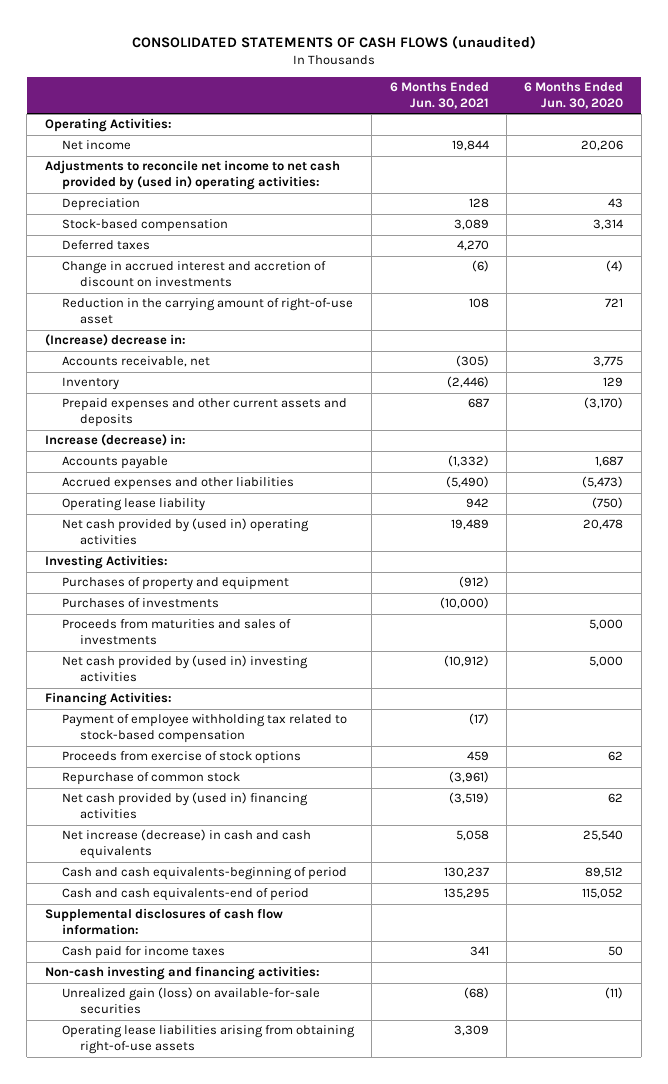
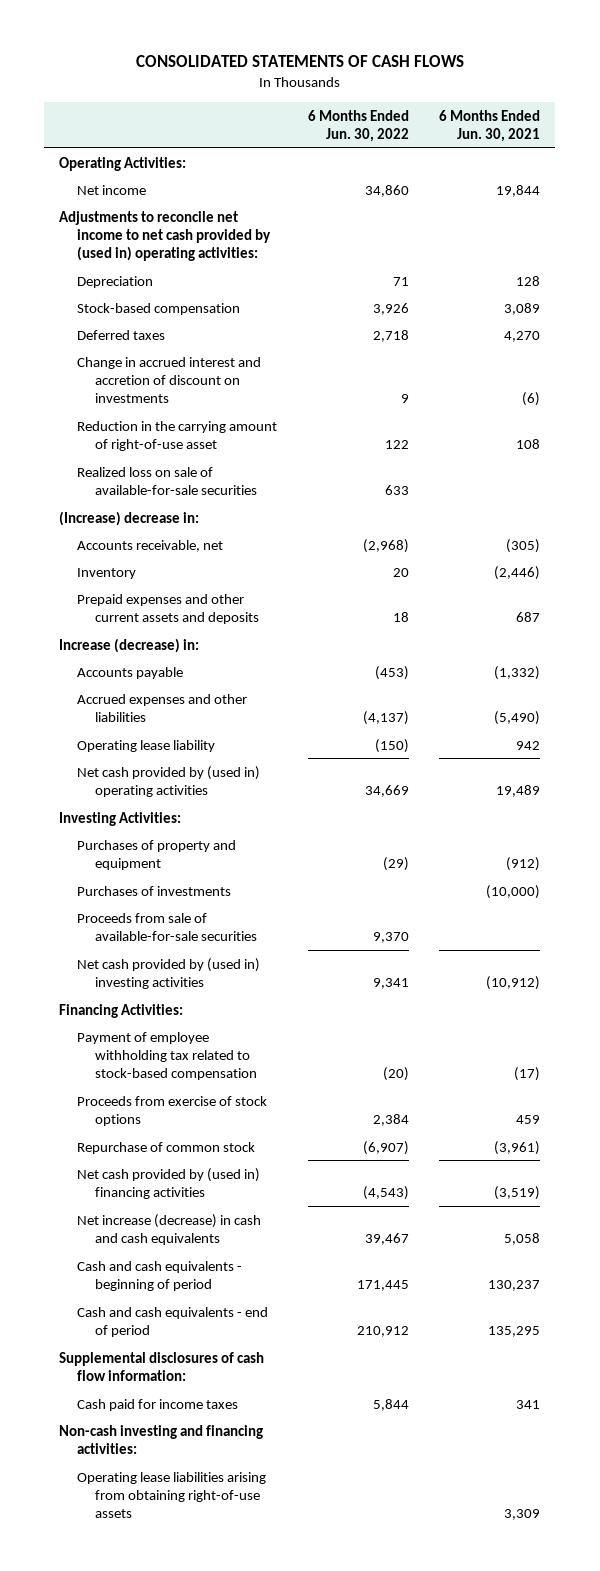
[131,35,536,49] CONSOLIDATED STATEMENTS OF CASH FLOWS (unaudited) -> [135,55,464,68] CONSOLIDATED STATEMENTS OF CASH FLOWS
[524,82,624,110] 6 Months Ended Jun. 30, 2020 -> none
none -> [307,109,409,142] 6 Months Ended Jun. 30, 2022
none -> [77,466,258,495] Realized loss on sale of available-for-sale securities
[62,619,292,646] Proceeds from maturities and sales of investments -> none
none -> [77,912,258,941] Proceeds from sale of available-for-sale securities
[62,867,348,881] Cash and cash equivalents-beginning of period -> [77,1260,243,1291] Cash and cash equivalents - beginning of period
[62,888,310,902] Cash and cash equivalents-end of period -> [77,1306,269,1337] Cash and cash equivalents - end of period
[62,987,321,1015] Unrealized gain (loss) on available-for-sale securities -> none

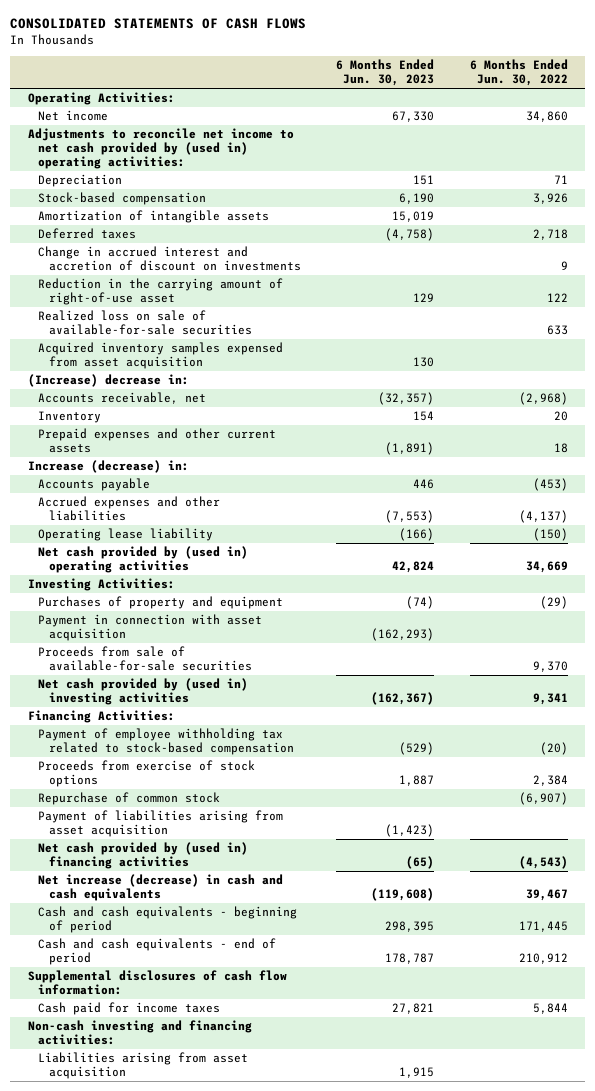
[439,109,541,142] 6 Months Ended Jun. 30, 2021 -> none
none -> [336,59,435,87] 6 Months Ended Jun. 30, 2023
none -> [38,210,270,224] Amortization of intangible assets
none -> [38,342,284,370] Acquired inventory samples expensed from asset acquisition
[77,593,260,624] Prepaid expenses and other current assets and deposits -> [38,428,277,454] Prepaid expenses and other current assets
[77,885,232,896] Purchases of investments -> none
none -> [38,614,263,642] Payment in connection with asset acquisition
none -> [38,810,284,838] Payment of liabilities arising from asset acquisition
[77,1471,267,1518] Operating lease liabilities arising from obtaining right-of-use assets -> none
none -> [38,1052,249,1080] Liabilities arising from asset acquisition

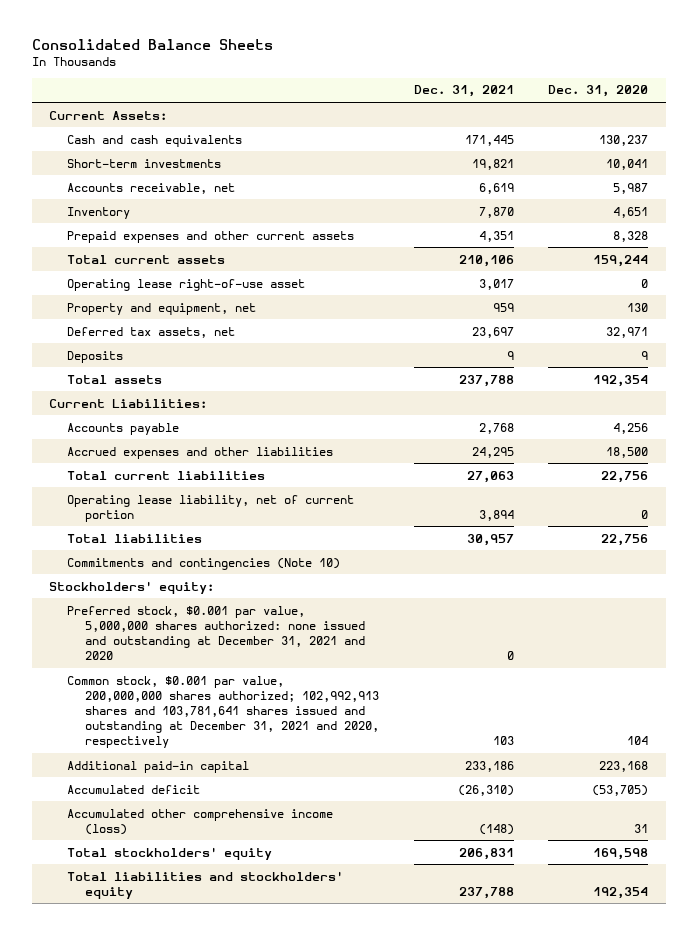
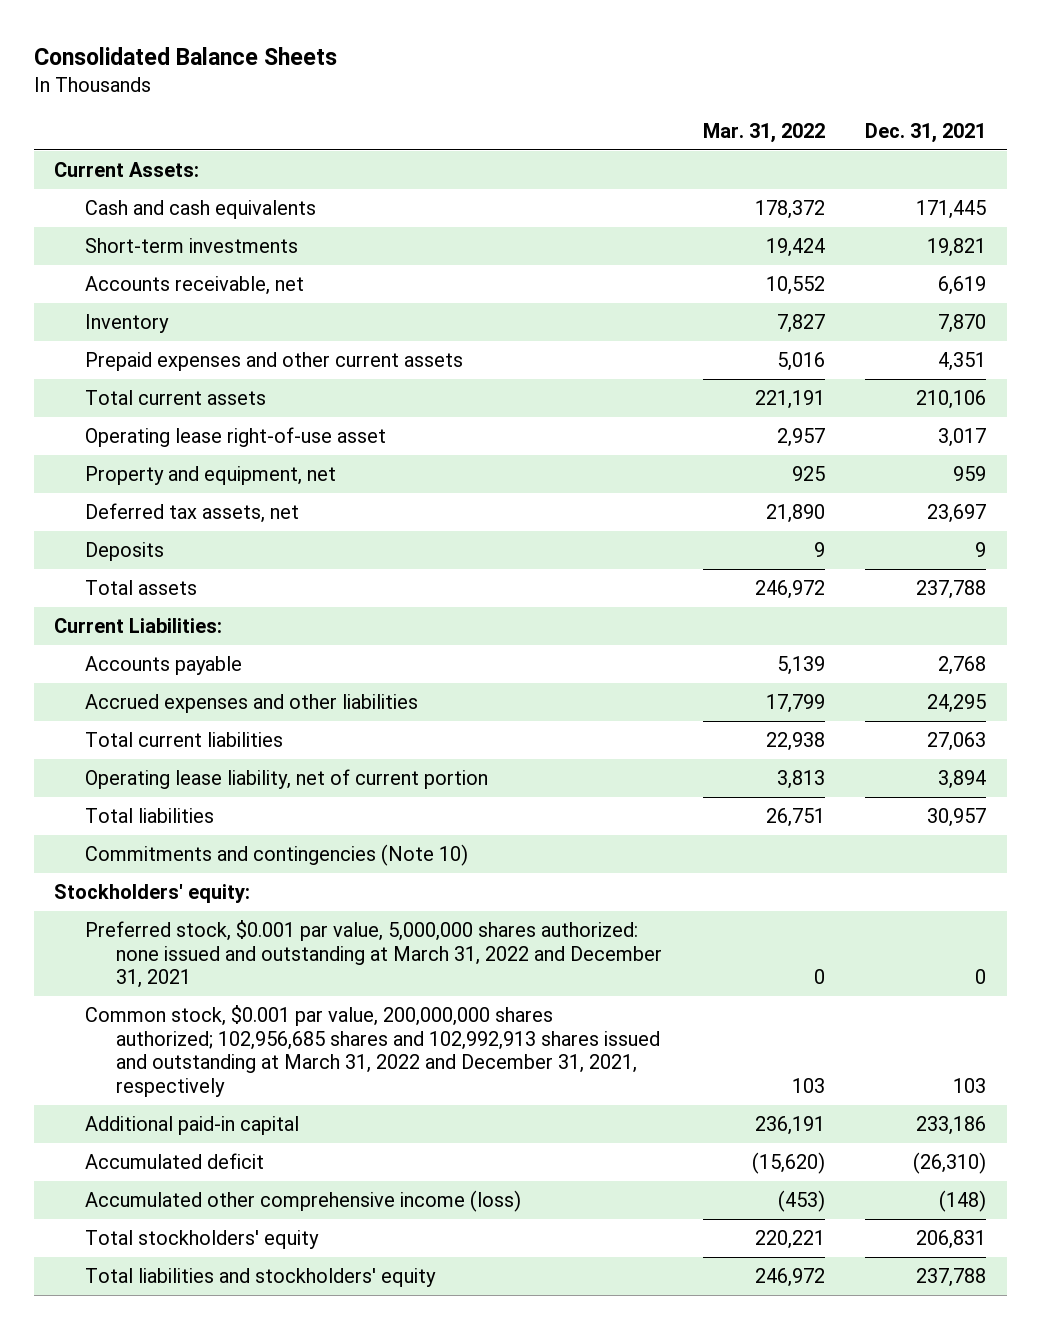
[548,85,649,98] Dec. 31, 2020 -> none
none -> [702,122,825,143] Mar. 31, 2022
[67,605,366,661] Preferred stock, $0.001 par value, 5,000,000 shares authorized: none issued and outstanding at December 31, 2021 and 2020 -> [85,920,663,989] Preferred stock, $0.001 par value, 5,000,000 shares authorized: none issued and outstanding at March 31, 2022 and December 31, 2021
[67,675,380,749] Common stock, $0.001 par value, 200,000,000 shares authorized; 102,992,913 shares and 103,781,641 shares issued and outstanding at December 31, 2021 and 2020, respectively -> [85,1005,661,1097] Common stock, $0.001 par value, 200,000,000 shares authorized; 102,956,685 shares and 102,992,913 shares issued and outstanding at March 31, 2022 and December 31, 2021, respectively

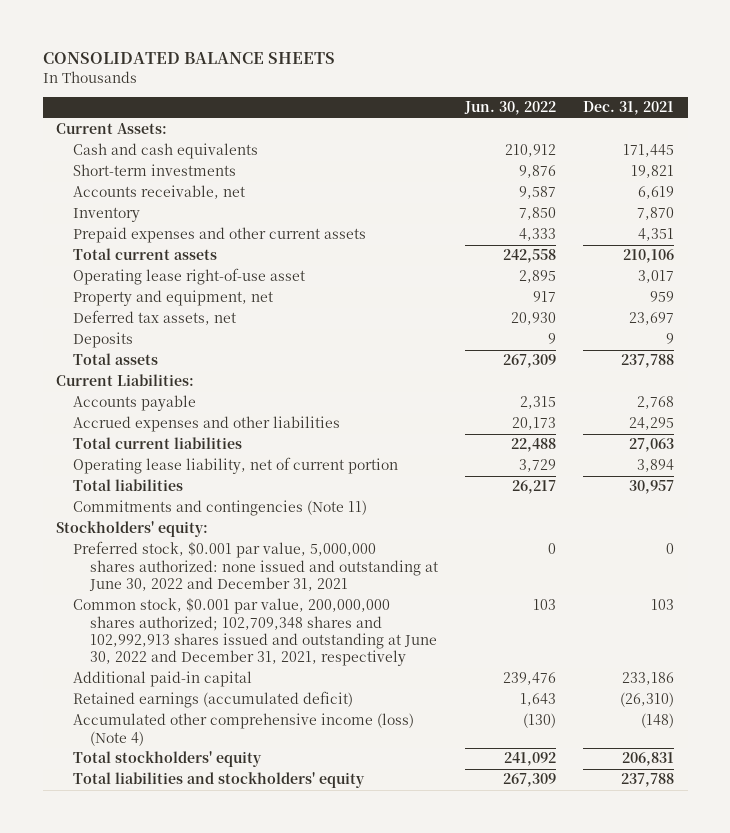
[33,46,337,65] Consolidated Balance Sheets -> [42,52,335,65] CONSOLIDATED BALANCE SHEETS
[702,122,825,143] Mar. 31, 2022 -> none
none -> [464,101,557,116] Jun. 30, 2022
[85,844,469,867] Commitments and contingencies (Note 10) -> [73,500,368,517] Commitments and contingencies (Note 11)
[85,920,663,989] Preferred stock, $0.001 par value, 5,000,000 shares authorized: none issued and outstanding at March 31, 2022 and December 31, 2021 -> [73,541,438,592] Preferred stock, $0.001 par value, 5,000,000 shares authorized: none issued and outstanding at June 30, 2022 and December 31, 2021
[85,1005,661,1097] Common stock, $0.001 par value, 200,000,000 shares authorized; 102,956,685 shares and 102,992,913 shares issued and outstanding at March 31, 2022 and December 31, 2021, respectively -> [73,598,437,667] Common stock, $0.001 par value, 200,000,000 shares authorized; 102,709,348 shares and 102,992,913 shares issued and outstanding at June 30, 2022 and December 31, 2021, respectively
[85,1153,265,1170] Accumulated deficit -> [73,691,354,709] Retained earnings (accumulated deficit)
[85,1190,522,1213] Accumulated other comprehensive income (loss) -> [73,713,415,746] Accumulated other comprehensive income (loss) (Note 4)

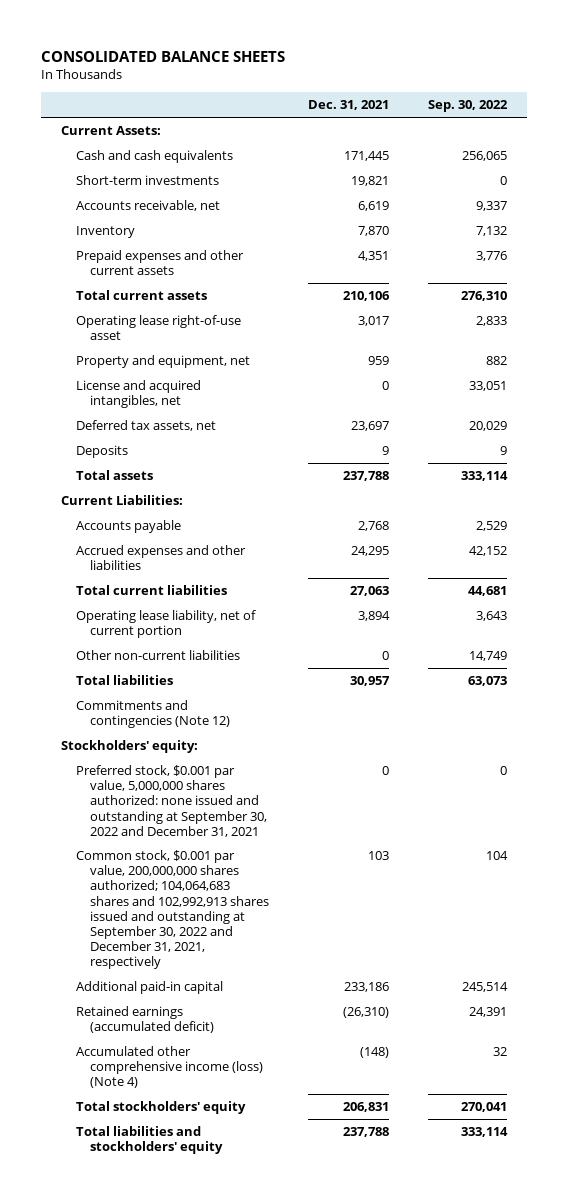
[464,101,557,116] Jun. 30, 2022 -> none
none -> [428,100,509,113] Sep. 30, 2022
none -> [75,380,201,409] License and acquired intangibles, net
none -> [75,650,240,661] Other non-current liabilities
[73,500,368,517] Commitments and contingencies (Note 11) -> [75,700,231,729] Commitments and contingencies (Note 12)
[73,541,438,592] Preferred stock, $0.001 par value, 5,000,000 shares authorized: none issued and outstanding at June 30, 2022 and December 31, 2021 -> [75,765,268,837] Preferred stock, $0.001 par value, 5,000,000 shares authorized: none issued and outstanding at September 30, 2022 and December 31, 2021
[73,598,437,667] Common stock, $0.001 par value, 200,000,000 shares authorized; 102,709,348 shares and 102,992,913 shares issued and outstanding at June 30, 2022 and December 31, 2021, respectively -> [75,850,270,970] Common stock, $0.001 par value, 200,000,000 shares authorized; 104,064,683 shares and 102,992,913 shares issued and outstanding at September 30, 2022 and December 31, 2021, respectively

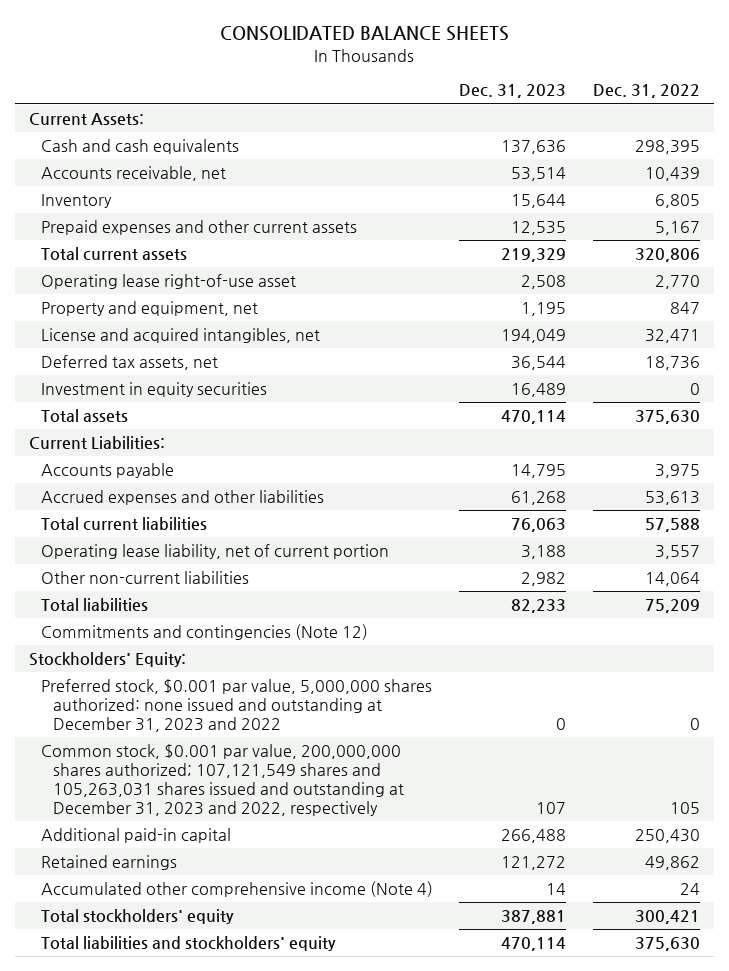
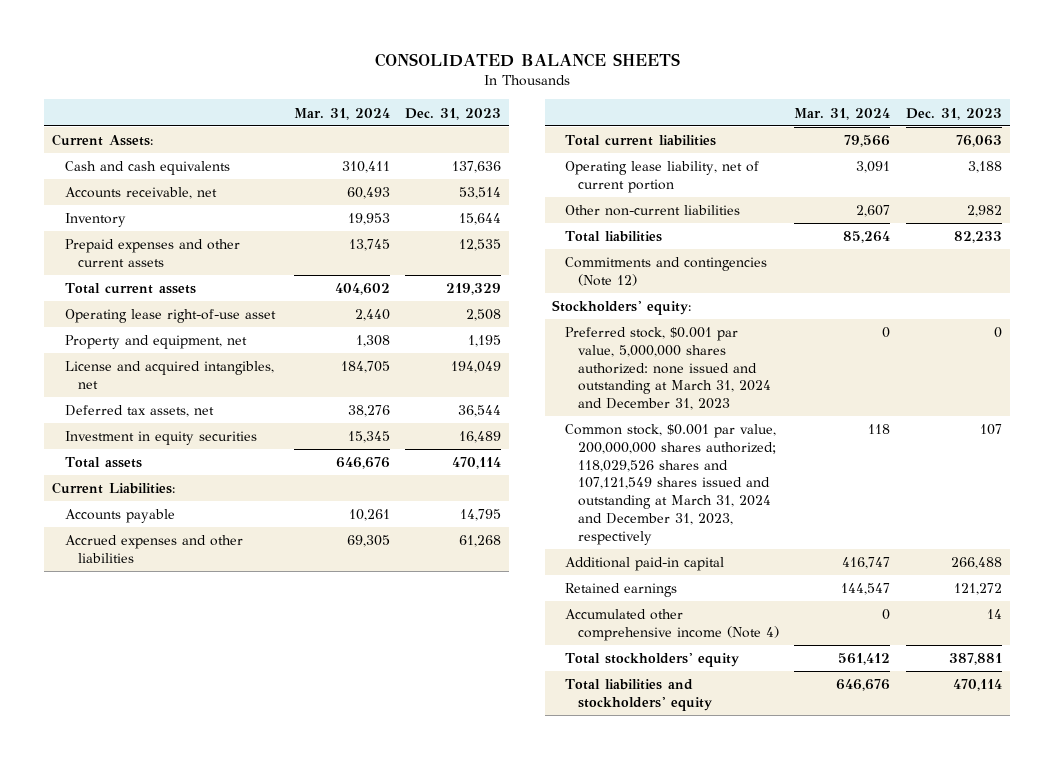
[593,84,701,99] Dec. 31, 2022 -> none
none -> [294,107,391,120] Mar. 31, 2024
[28,652,186,668] Stockholders' Equity: -> [552,300,692,316] Stockholders' equity:
[40,679,432,732] Preferred stock, $0.001 par value, 5,000,000 shares authorized: none issued and outstanding at December 31, 2023 and 2022 -> [565,327,771,411] Preferred stock, $0.001 par value, 5,000,000 shares authorized: none issued and outstanding at March 31, 2024 and December 31, 2023
[40,744,404,816] Common stock, $0.001 par value, 200,000,000 shares authorized; 107,121,549 shares and 105,263,031 shares issued and outstanding at December 31, 2023 and 2022, respectively -> [565,424,777,545] Common stock, $0.001 par value, 200,000,000 shares authorized; 118,029,526 shares and 107,121,549 shares issued and outstanding at March 31, 2024 and December 31, 2023, respectively

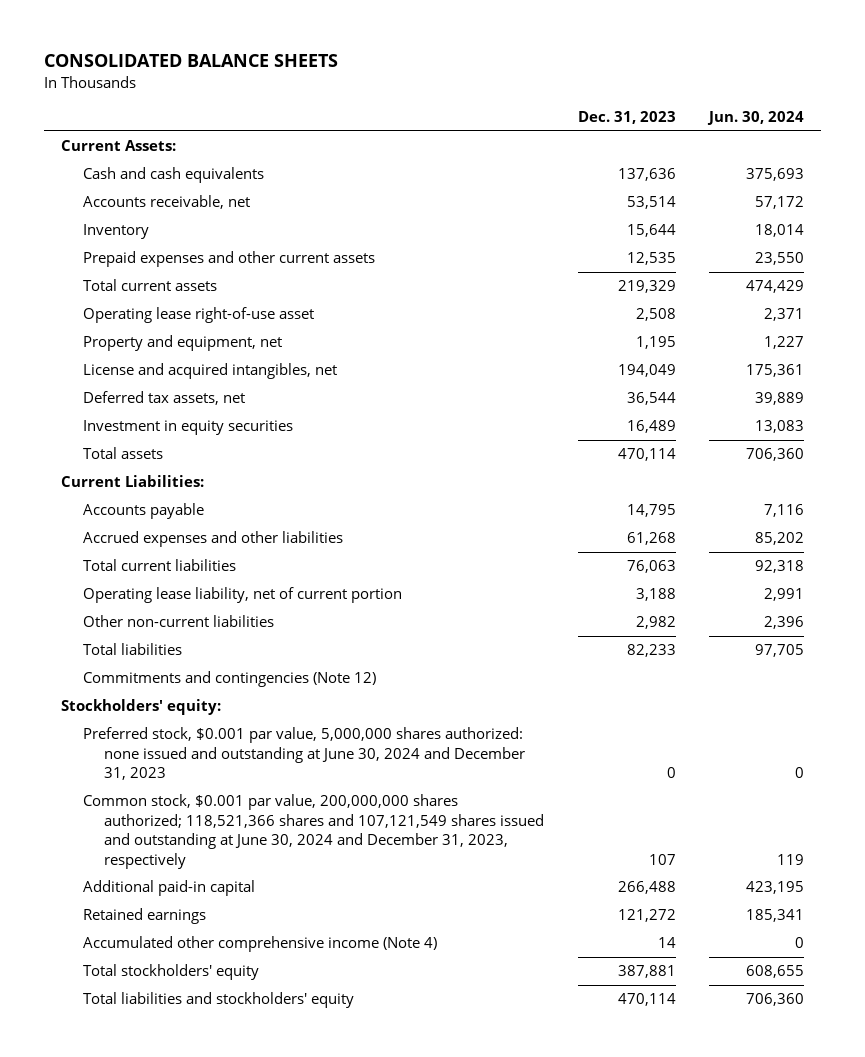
[294,107,391,120] Mar. 31, 2024 -> none
none -> [707,111,805,126] Jun. 30, 2024
[565,327,771,411] Preferred stock, $0.001 par value, 5,000,000 shares authorized: none issued and outstanding at March 31, 2024 and December 31, 2023 -> [82,727,526,781] Preferred stock, $0.001 par value, 5,000,000 shares authorized: none issued and outstanding at June 30, 2024 and December 31, 2023
[565,424,777,545] Common stock, $0.001 par value, 200,000,000 shares authorized; 118,029,526 shares and 107,121,549 shares issued and outstanding at March 31, 2024 and December 31, 2023, respectively -> [82,794,545,869] Common stock, $0.001 par value, 200,000,000 shares authorized; 118,521,366 shares and 107,121,549 shares issued and outstanding at June 30, 2024 and December 31, 2023, respectively

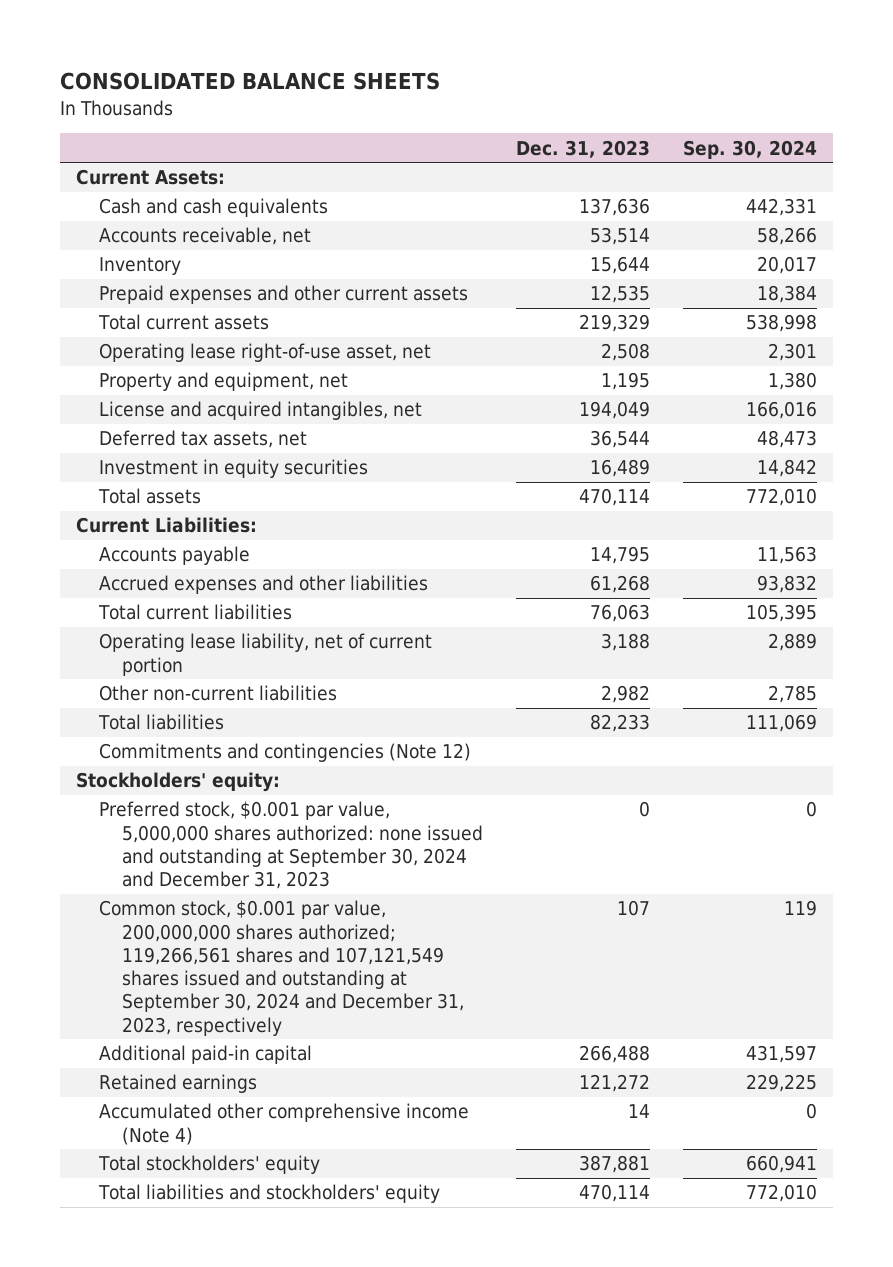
[707,111,805,126] Jun. 30, 2024 -> none
none -> [682,139,817,159] Sep. 30, 2024
[82,307,314,324] Operating lease right-of-use asset -> [99,343,432,363] Operating lease right-of-use asset, net
[82,727,526,781] Preferred stock, $0.001 par value, 5,000,000 shares authorized: none issued and outstanding at June 30, 2024 and December 31, 2023 -> [99,801,484,890] Preferred stock, $0.001 par value, 5,000,000 shares authorized: none issued and outstanding at September 30, 2024 and December 31, 2023
[82,794,545,869] Common stock, $0.001 par value, 200,000,000 shares authorized; 118,521,366 shares and 107,121,549 shares issued and outstanding at June 30, 2024 and December 31, 2023, respectively -> [99,900,465,1036] Common stock, $0.001 par value, 200,000,000 shares authorized; 119,266,561 shares and 107,121,549 shares issued and outstanding at September 30, 2024 and December 31, 2023, respectively

